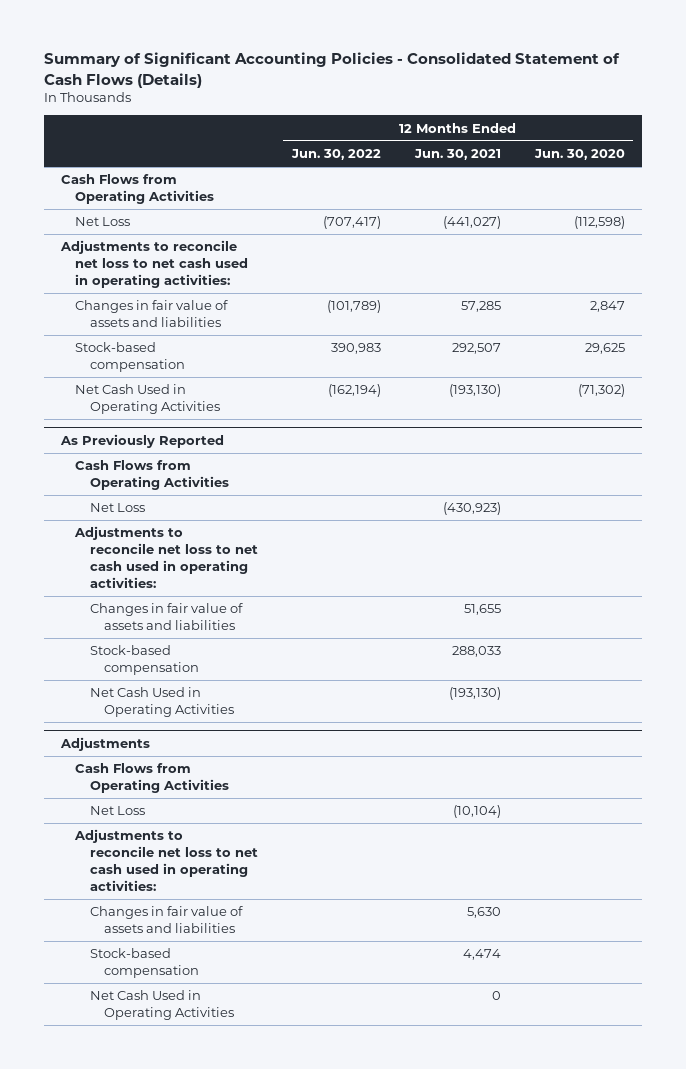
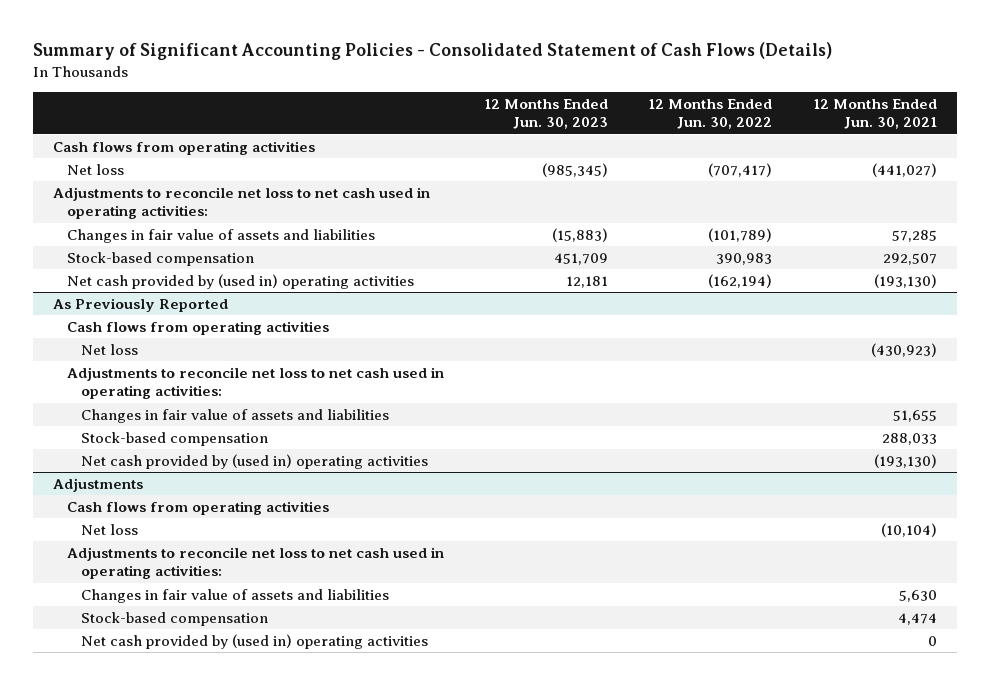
[533,149,625,161] Jun. 30, 2020 -> none
none -> [484,98,609,130] 12 Months Ended Jun. 30, 2023
[60,174,215,205] Cash Flows from Operating Activities -> [52,140,315,155] Cash flows from operating activities
[75,217,131,227] Net Loss -> [66,163,124,175] Net loss
[75,384,220,415] Net Cash Used in Operating Activities -> [66,273,414,289] Net cash provided by (used in) operating activities
[75,460,229,491] Cash Flows from Operating Activities -> [66,320,329,335] Cash flows from operating activities
[89,503,145,513] Net Loss -> [80,343,138,355] Net loss
[89,687,235,718] Net Cash Used in Operating Activities -> [80,453,428,469] Net cash provided by (used in) operating activities
[75,763,229,794] Cash Flows from Operating Activities -> [66,500,329,515] Cash flows from operating activities
[89,806,145,816] Net Loss -> [80,523,138,535] Net loss
[89,990,235,1021] Net Cash Used in Operating Activities -> [80,633,428,649] Net cash provided by (used in) operating activities

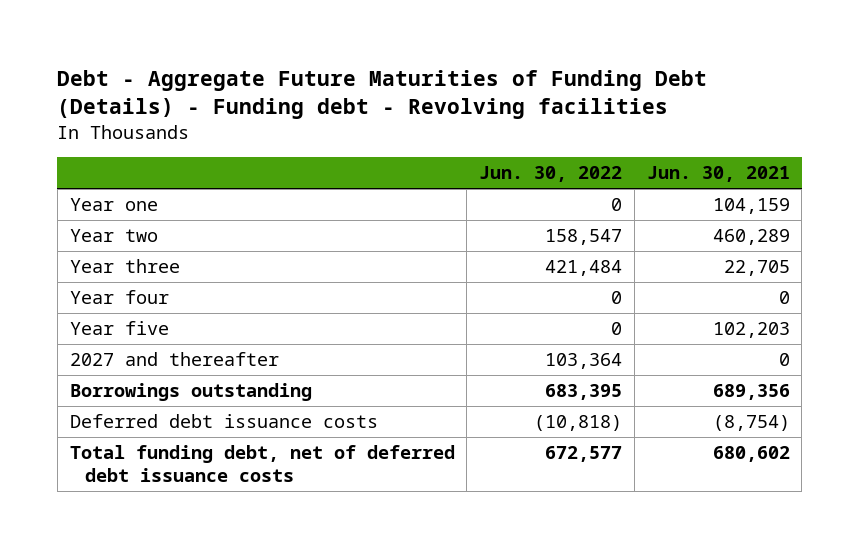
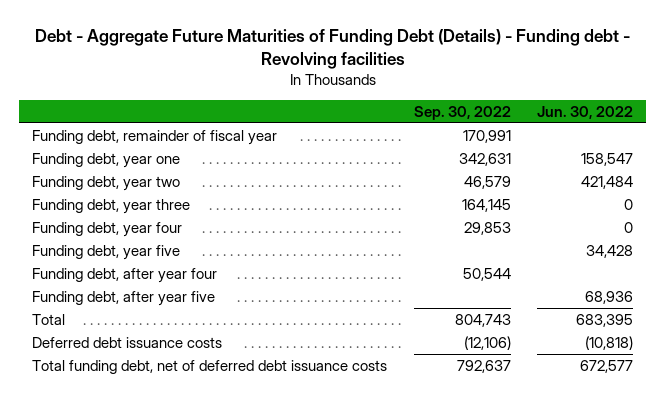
[646,166,790,183] Jun. 30, 2021 -> none
none -> [413,105,511,120] Sep. 30, 2022
[69,352,279,367] 2027 and thereafter -> none
none -> [32,129,278,145] Funding debt, remainder of fiscal year
[69,198,158,212] Year one -> [32,152,181,168] Funding debt, year one
[611,198,623,212] 0 -> [580,152,633,166] 158,547
[69,229,158,243] Year two -> [32,175,181,191] Funding debt, year two
[545,229,623,246] 158,547 -> [580,175,633,189] 421,484
[69,259,180,274] Year three -> [32,198,191,214] Funding debt, year three
[545,260,623,277] 421,484 -> [623,198,633,210] 0
[69,290,169,305] Year four -> [32,221,183,237] Funding debt, year four
[69,321,169,336] Year five -> [32,244,181,260] Funding debt, year five
[611,322,623,336] 0 -> [585,244,633,258] 34,428
none -> [32,267,218,283] Funding debt, after year four
none -> [32,290,216,306] Funding debt, after year five
[69,383,312,402] Borrowings outstanding -> [32,313,66,325] Total

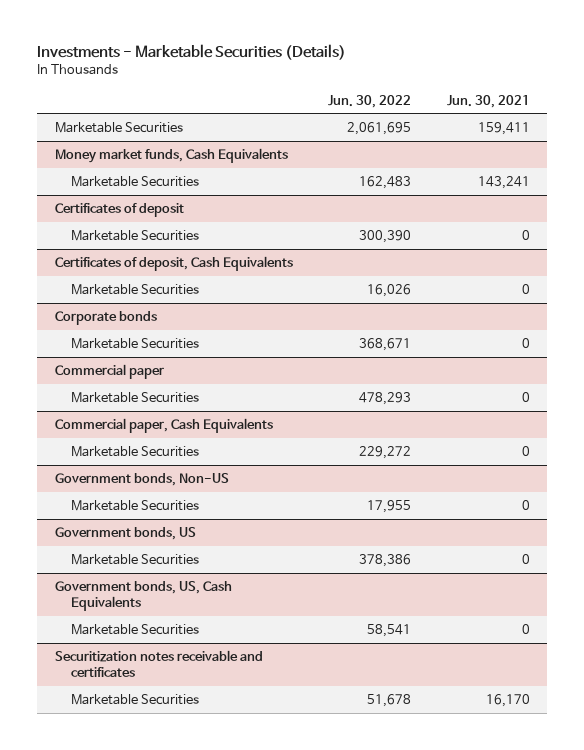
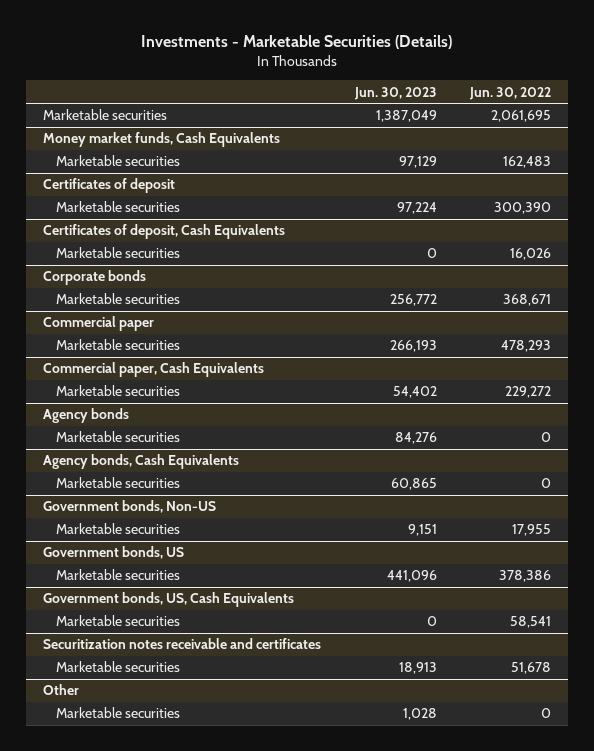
[446,94,530,108] Jun. 30, 2021 -> none
none -> [353,86,437,100] Jun. 30, 2023
[54,121,183,133] Marketable Securities -> [42,109,167,121] Marketable securities
[71,175,200,187] Marketable Securities -> [55,155,180,167] Marketable securities
[71,229,200,241] Marketable Securities -> [55,201,180,213] Marketable securities
[71,283,200,295] Marketable Securities -> [55,247,180,259] Marketable securities
[71,337,200,349] Marketable Securities -> [55,293,180,305] Marketable securities
[71,391,200,403] Marketable Securities -> [55,339,180,351] Marketable securities
[71,445,200,457] Marketable Securities -> [55,385,180,397] Marketable securities
none -> [42,408,129,424] Agency bonds
none -> [55,431,180,443] Marketable securities
none -> [42,454,239,470] Agency bonds, Cash Equivalents
none -> [55,477,180,489] Marketable securities
[71,499,200,511] Marketable Securities -> [55,523,180,535] Marketable securities
[71,553,200,565] Marketable Securities -> [55,569,180,581] Marketable securities
[71,623,200,635] Marketable Securities -> [55,615,180,627] Marketable securities
[71,693,200,705] Marketable Securities -> [55,661,180,673] Marketable securities
none -> [42,684,79,696] Other
none -> [55,707,180,719] Marketable securities

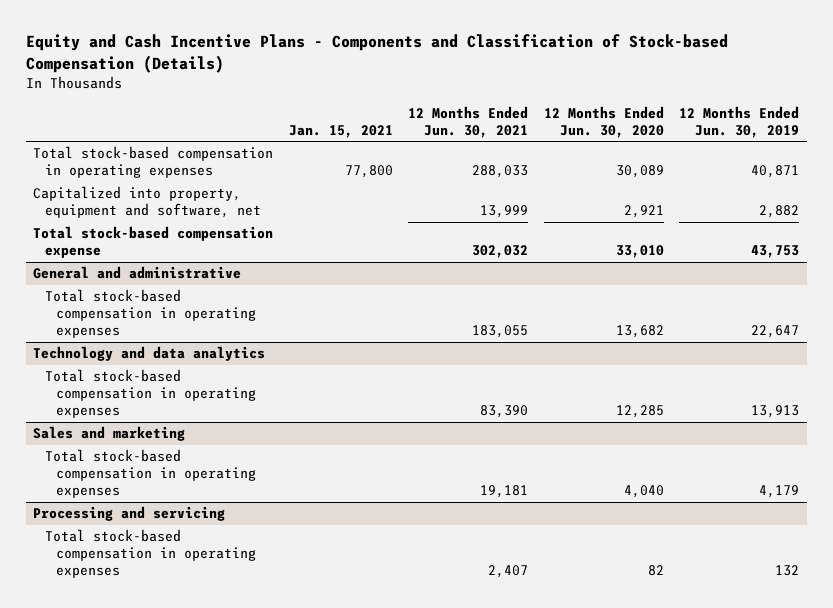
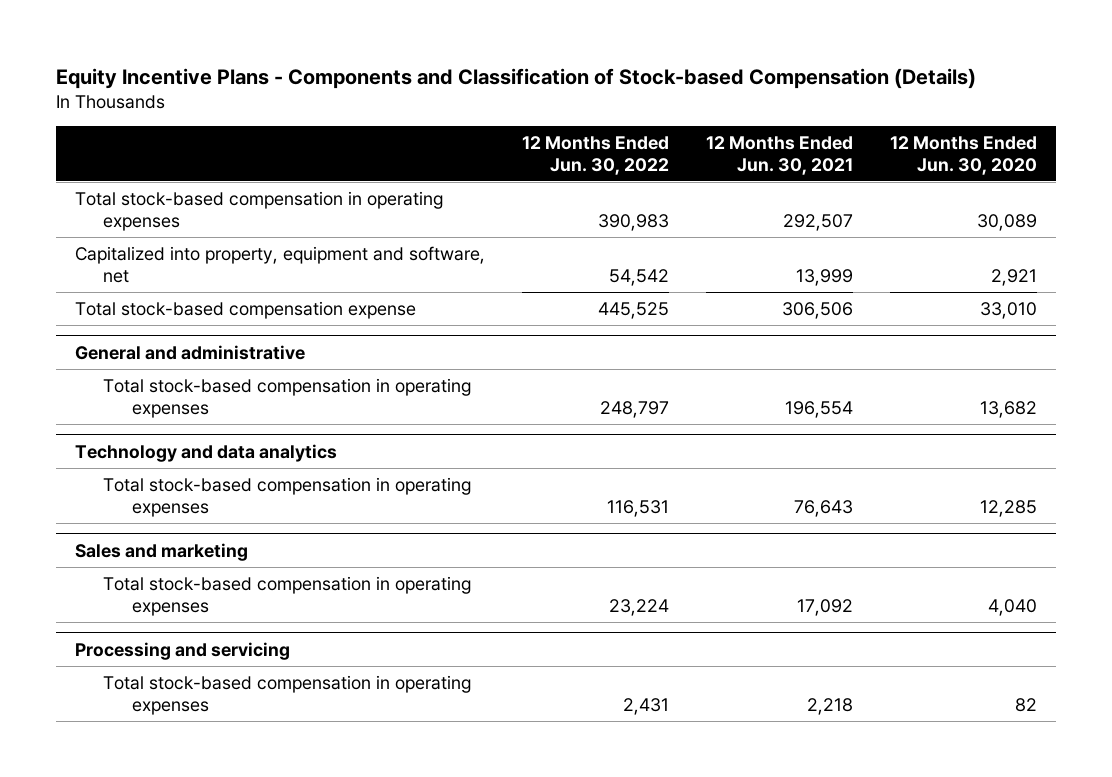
[25,34,728,73] Equity and Cash Incentive Plans - Components and Classification of Stock-based Compensation (Details) -> [56,67,977,89] Equity Incentive Plans - Components and Classification of Stock-based Compensation (Details)
[288,124,393,138] Jan. 15, 2021 -> none
[679,105,800,138] 12 Months Ended Jun. 30, 2019 -> none
none -> [522,135,670,175] 12 Months Ended Jun. 30, 2022
[472,165,529,179] 288,033 -> [783,213,854,231] 292,507
[472,245,529,259] 302,032 -> [782,301,854,319] 306,506
[472,325,529,339] 183,055 -> [785,400,854,418] 196,554
[480,405,529,419] 83,390 -> [794,499,854,517] 76,643
[480,485,529,499] 19,181 -> [797,598,854,616] 17,092
[488,565,529,579] 2,407 -> [807,697,854,715] 2,218

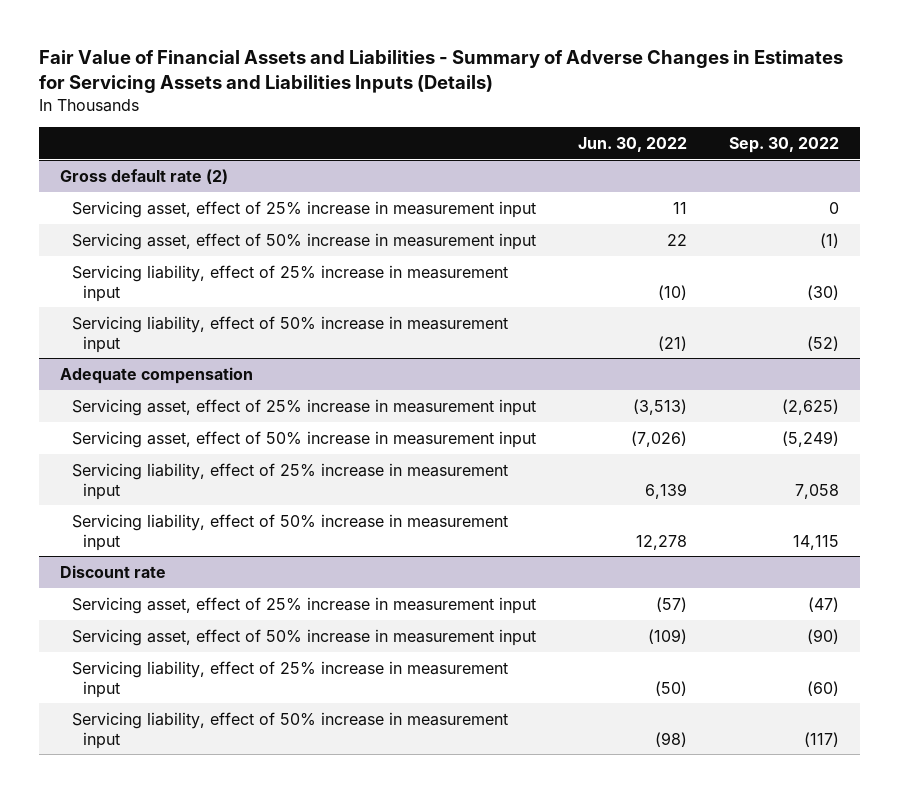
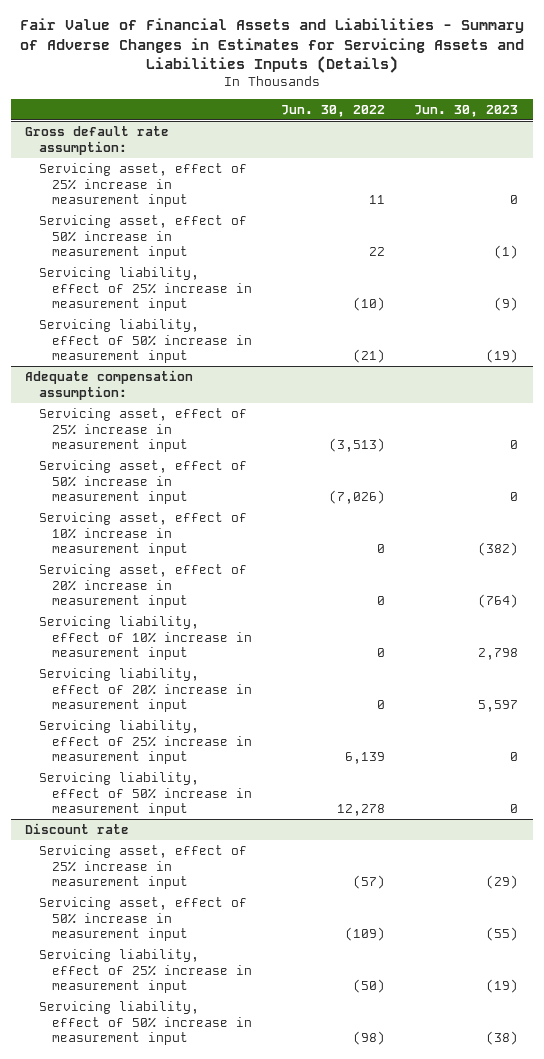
[728,136,839,153] Sep. 30, 2022 -> none
none -> [414,104,519,117] Jun. 30, 2023
[60,168,229,184] Gross default rate (2) -> [25,126,170,155] Gross default rate assumption:
[60,366,254,384] Adequate compensation -> [25,370,194,400] Adequate compensation assumption:
none -> [38,512,247,556] Servicing asset, effect of 10% increase in measurement input
none -> [38,564,247,608] Servicing asset, effect of 20% increase in measurement input
none -> [38,616,253,660] Servicing liability, effect of 10% increase in measurement input
none -> [38,668,253,712] Servicing liability, effect of 20% increase in measurement input

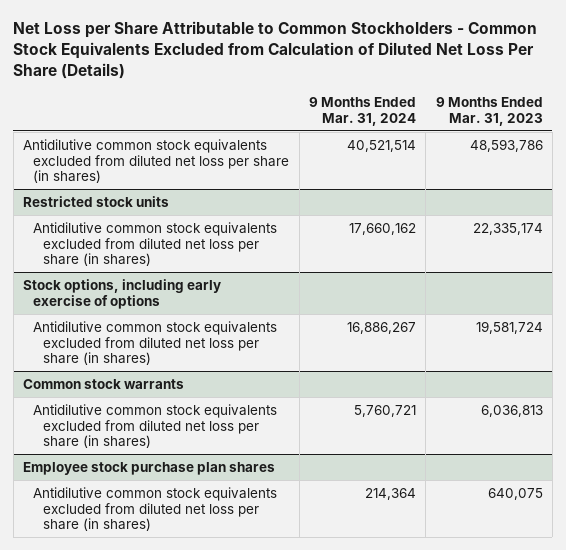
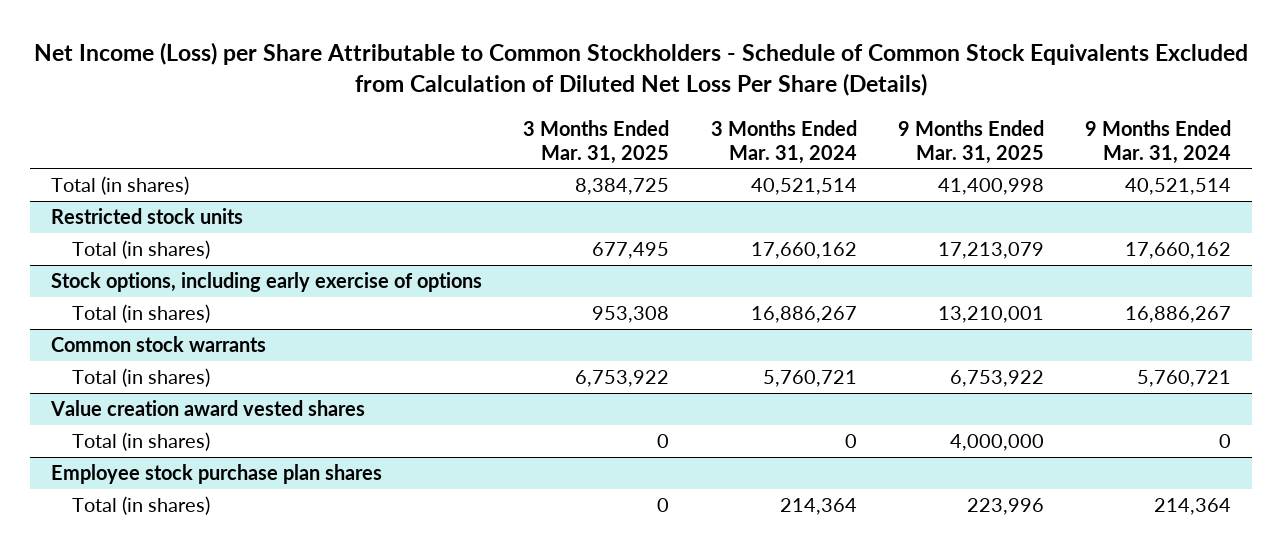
[13,21,538,79] Net Loss per Share Attributable to Common Stockholders - Common Stock Equivalents Excluded from Calculation of Diluted Net Loss Per Share (Details) -> [34,42,1249,97] Net Income (Loss) per Share Attributable to Common Stockholders - Schedule of Common Stock Equivalents Excluded from Calculation of Diluted Net Loss Per Share (Details)
[435,96,543,126] 9 Months Ended Mar. 31, 2023 -> none
none -> [523,119,670,164] 3 Months Ended Mar. 31, 2025
none -> [710,119,857,164] 3 Months Ended Mar. 31, 2024
none -> [897,119,1044,164] 9 Months Ended Mar. 31, 2025
[23,138,290,184] Antidilutive common stock equivalents excluded from diluted net loss per share (in shares) -> [50,176,189,196] Total (in shares)
[33,221,278,267] Antidilutive common stock equivalents excluded from diluted net loss per share (in shares) -> [72,240,211,260] Total (in shares)
[33,320,278,366] Antidilutive common stock equivalents excluded from diluted net loss per share (in shares) -> [72,304,211,324] Total (in shares)
[33,403,278,449] Antidilutive common stock equivalents excluded from diluted net loss per share (in shares) -> [72,368,211,388] Total (in shares)
none -> [49,400,365,417] Value creation award vested shares
none -> [72,432,211,452] Total (in shares)
[33,486,278,532] Antidilutive common stock equivalents excluded from diluted net loss per share (in shares) -> [72,496,211,516] Total (in shares)

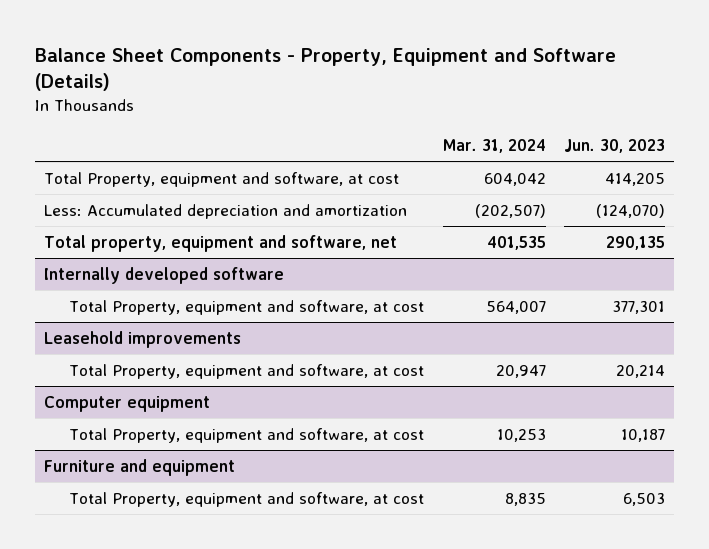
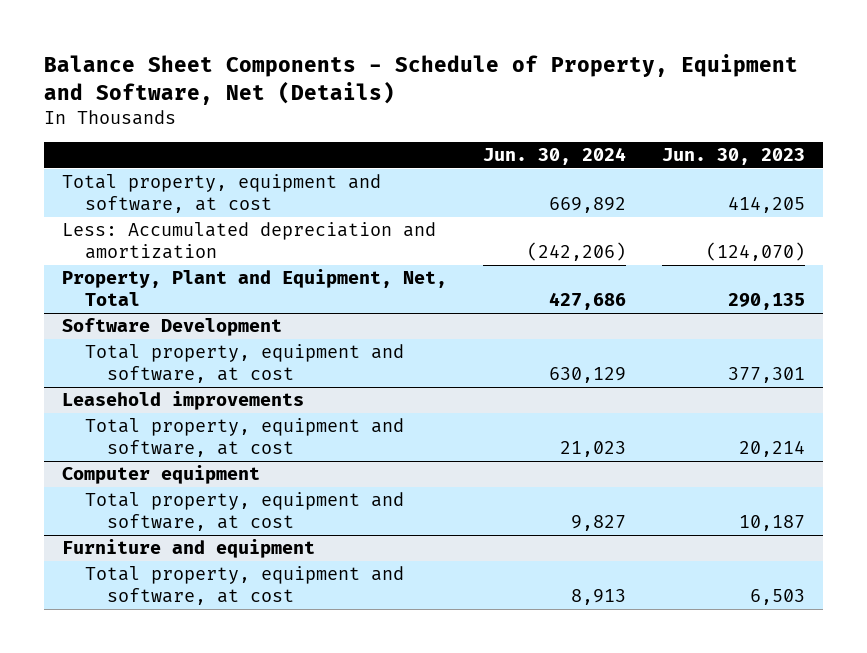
[34,47,616,92] Balance Sheet Components - Property, Equipment and Software (Details) -> [44,53,799,105] Balance Sheet Components - Schedule of Property, Equipment and Software, Net (Details)
[442,138,546,153] Mar. 31, 2024 -> none
none -> [483,147,627,166] Jun. 30, 2024
[44,172,400,188] Total Property, equipment and software, at cost -> [62,174,382,213] Total property, equipment and software, at cost
[44,235,398,253] Total property, equipment and software, net -> [62,269,448,306] Property, Plant and Equipment, Net, Total
[44,267,285,285] Internally developed software -> [62,318,283,337] Software Development
[69,300,425,316] Total Property, equipment and software, at cost -> [84,344,404,383] Total property, equipment and software, at cost
[69,364,425,380] Total Property, equipment and software, at cost -> [84,418,404,457] Total property, equipment and software, at cost
[69,428,425,444] Total Property, equipment and software, at cost -> [84,492,404,531] Total property, equipment and software, at cost
[69,492,425,508] Total Property, equipment and software, at cost -> [84,566,404,605] Total property, equipment and software, at cost

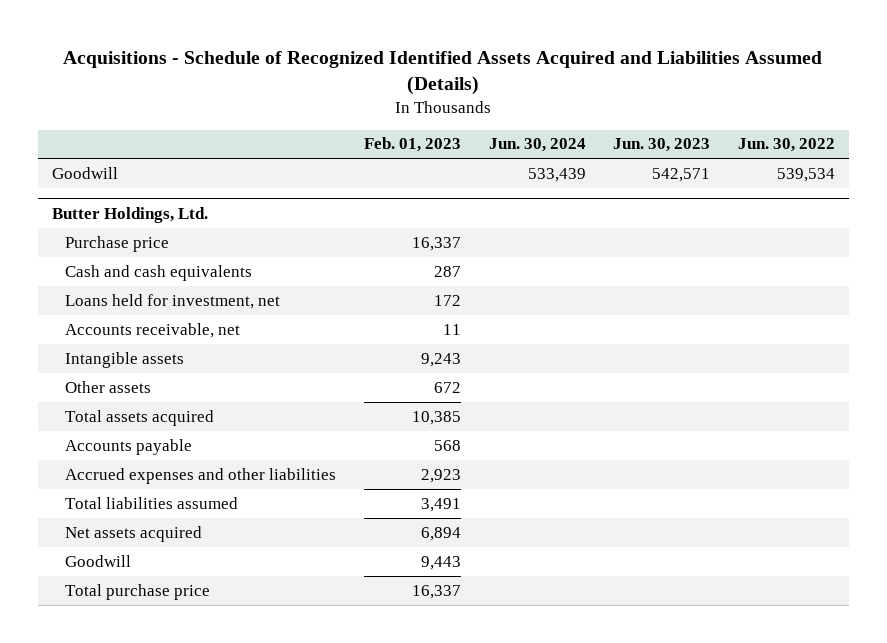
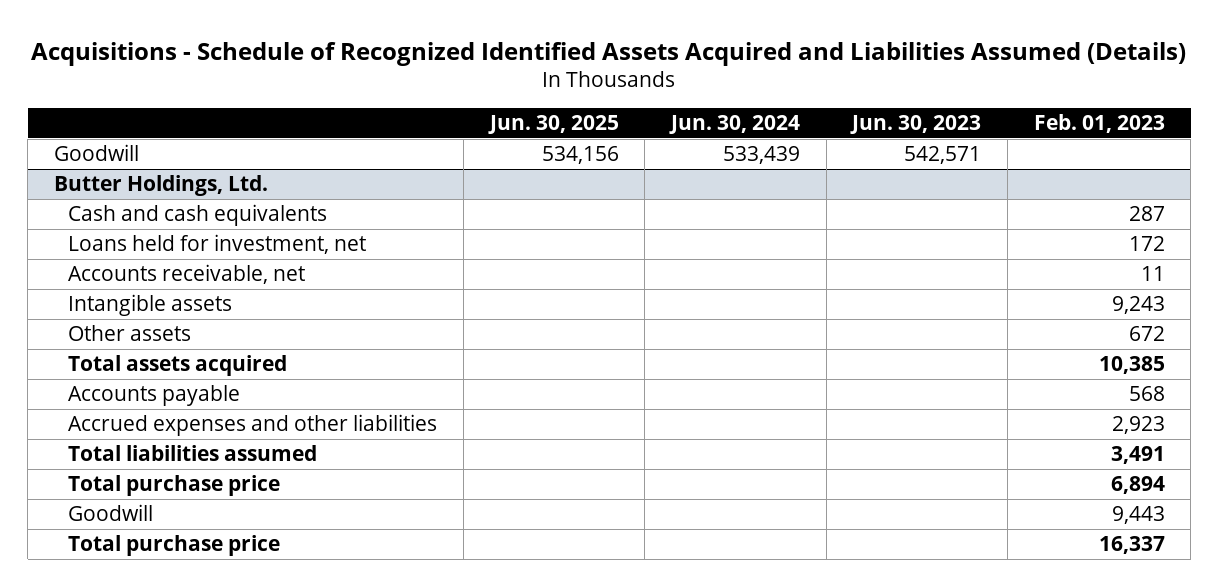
[737,138,835,153] Jun. 30, 2022 -> none
none -> [487,114,619,134] Jun. 30, 2025
[65,235,170,252] Purchase price -> none
[65,525,203,542] Net assets acquired -> [68,475,281,497] Total purchase price

